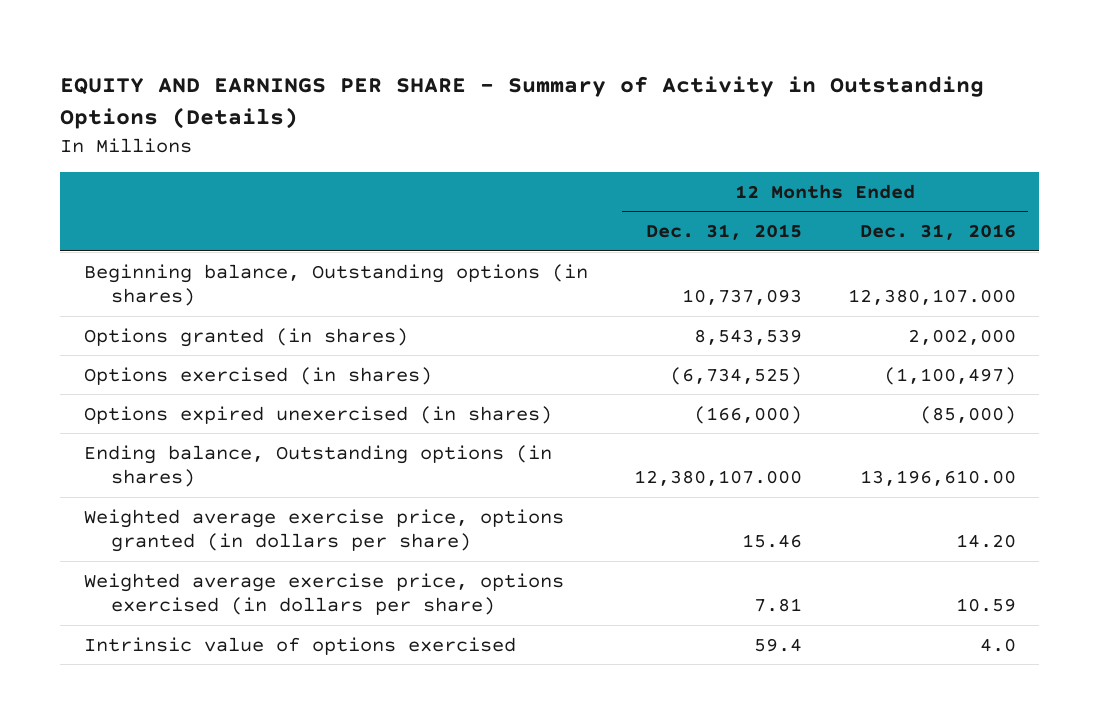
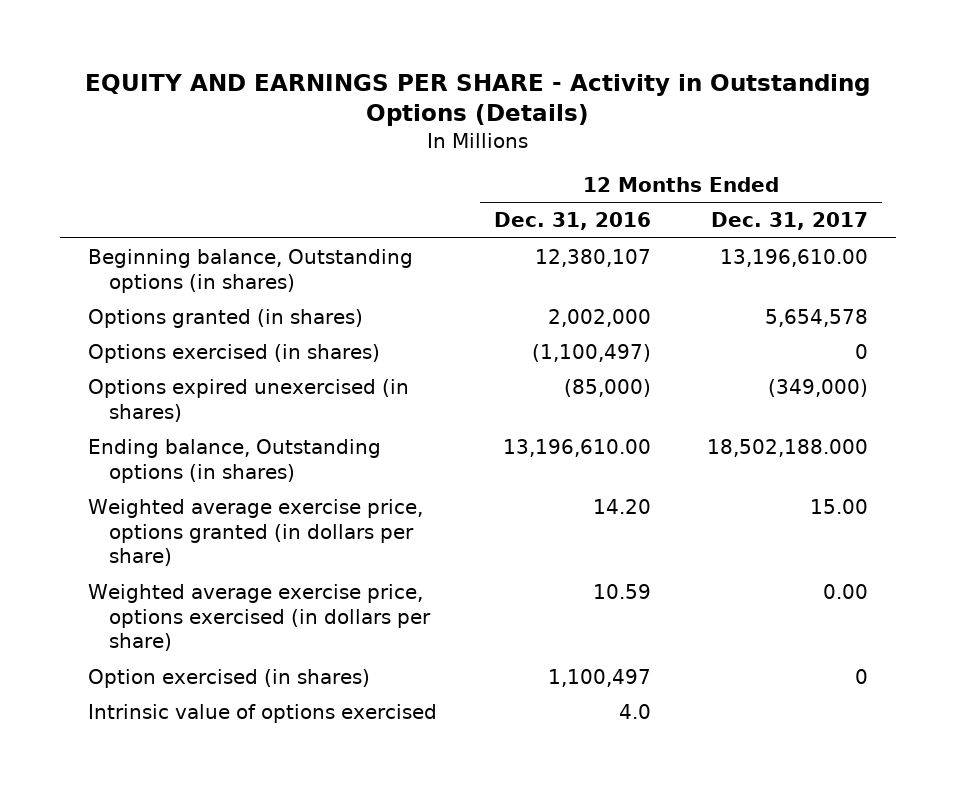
[60,76,985,130] EQUITY AND EARNINGS PER SHARE - Summary of Activity in Outstanding Options (Details) -> [85,73,871,127] EQUITY AND EARNINGS PER SHARE - Activity in Outstanding Options (Details)
[645,224,802,241] Dec. 31, 2015 -> none
none -> [711,212,869,231] Dec. 31, 2017
[847,289,1016,306] 12,380,107.000 -> [534,248,651,267] 12,380,107
none -> [88,668,371,688] Option exercised (in shares)

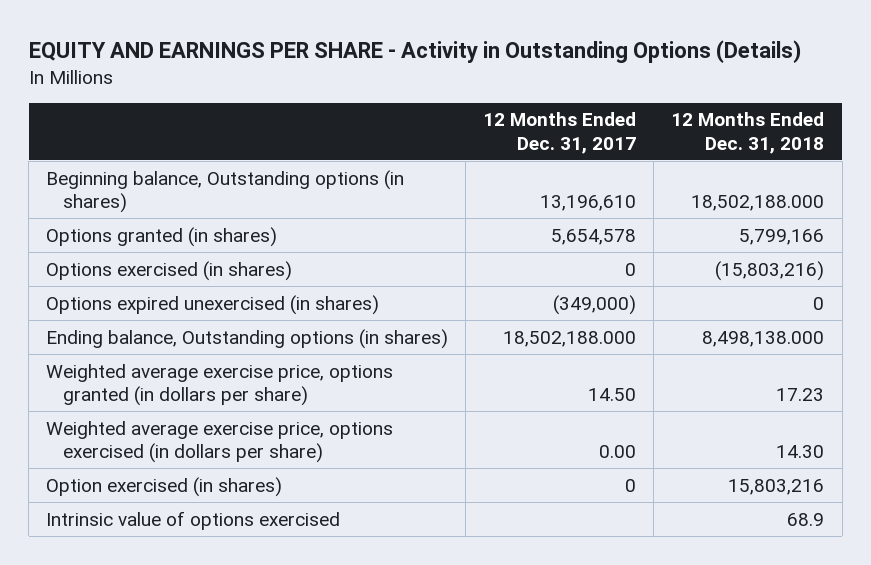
[493,212,651,231] Dec. 31, 2016 -> none
none -> [671,112,825,154] 12 Months Ended Dec. 31, 2018
[720,248,869,267] 13,196,610.00 -> [540,194,637,211] 13,196,610
[810,498,869,514] 15.00 -> [588,387,637,401] 14.50

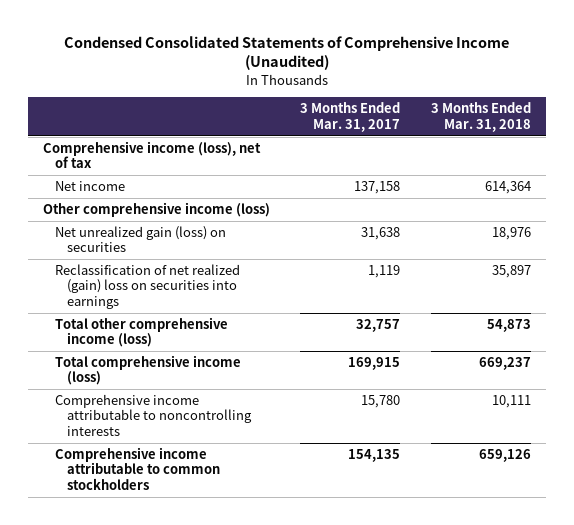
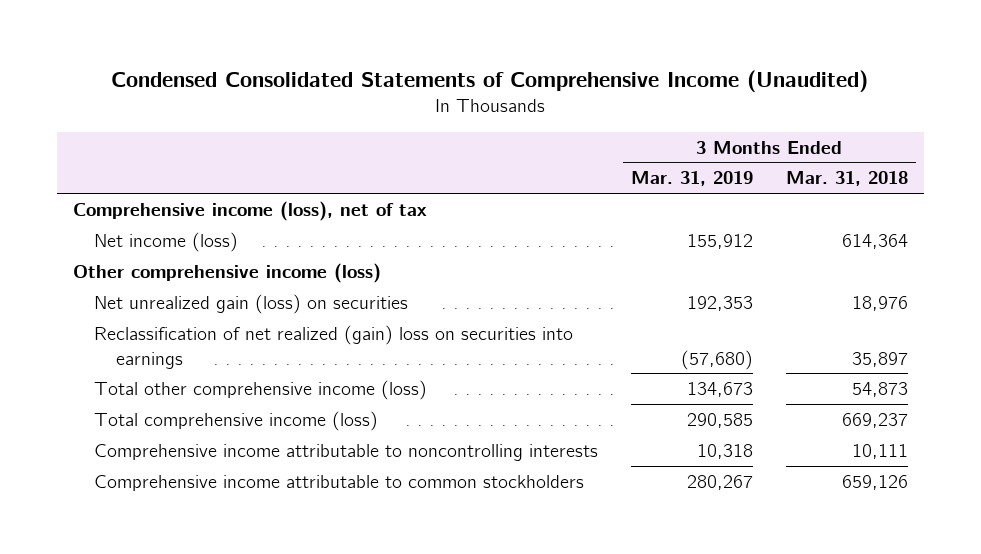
[300,102,401,132] 3 Months Ended Mar. 31, 2017 -> none
none -> [631,171,754,187] Mar. 31, 2019
[54,180,125,191] Net income -> [94,232,239,253] Net income (loss)

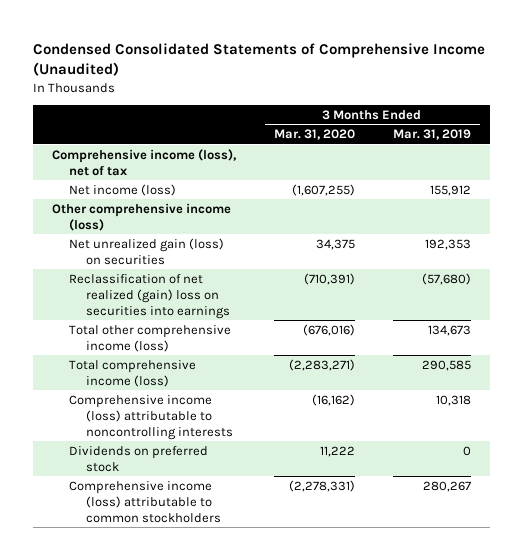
[785,171,908,187] Mar. 31, 2018 -> none
none -> [274,129,356,141] Mar. 31, 2020
[94,444,599,462] Comprehensive income attributable to noncontrolling interests -> [69,394,234,440] Comprehensive income (loss) attributable to noncontrolling interests
none -> [69,445,209,472] Dividends on preferred stock
[94,475,585,492] Comprehensive income attributable to common stockholders -> [69,480,222,523] Comprehensive income (loss) attributable to common stockholders

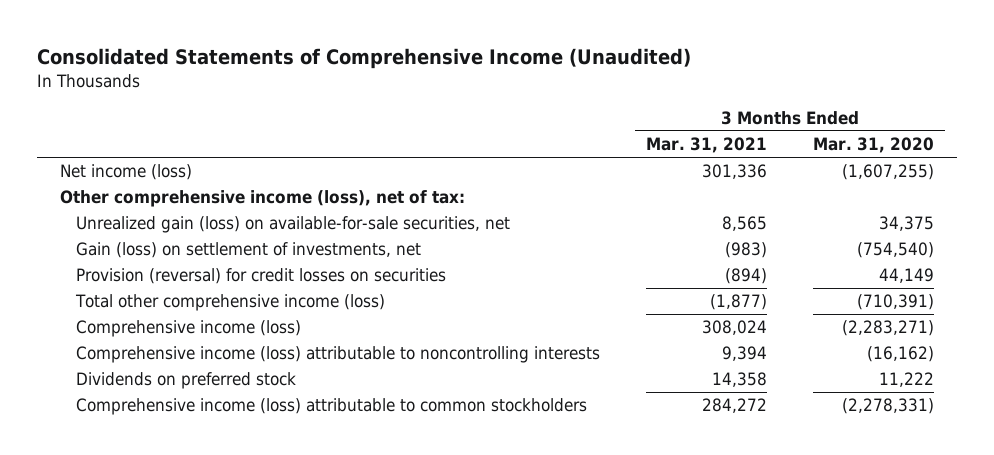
[33,42,486,77] Condensed Consolidated Statements of Comprehensive Income (Unaudited) -> [37,48,692,70] Consolidated Statements of Comprehensive Income (Unaudited)
[392,129,471,141] Mar. 31, 2019 -> none
none -> [646,137,768,154] Mar. 31, 2021
[52,148,237,176] Comprehensive income (loss), net of tax -> none
[52,202,232,231] Other comprehensive income (loss) -> [60,190,466,208] Other comprehensive income (loss), net of tax:
[69,237,225,265] Net unrealized gain (loss) on securities -> [76,216,511,234] Unrealized gain (loss) on available-for-sale securities, net
[69,273,231,319] Reclassification of net realized (gain) loss on securities into earnings -> [76,242,422,259] Gain (loss) on settlement of investments, net
[304,272,356,285] (710,391) -> [856,242,934,259] (754,540)
none -> [76,268,447,285] Provision (reversal) for credit losses on securities
[303,323,356,336] (676,016) -> [856,294,934,311] (710,391)
[69,359,197,387] Total comprehensive income (loss) -> [76,320,302,338] Comprehensive income (loss)

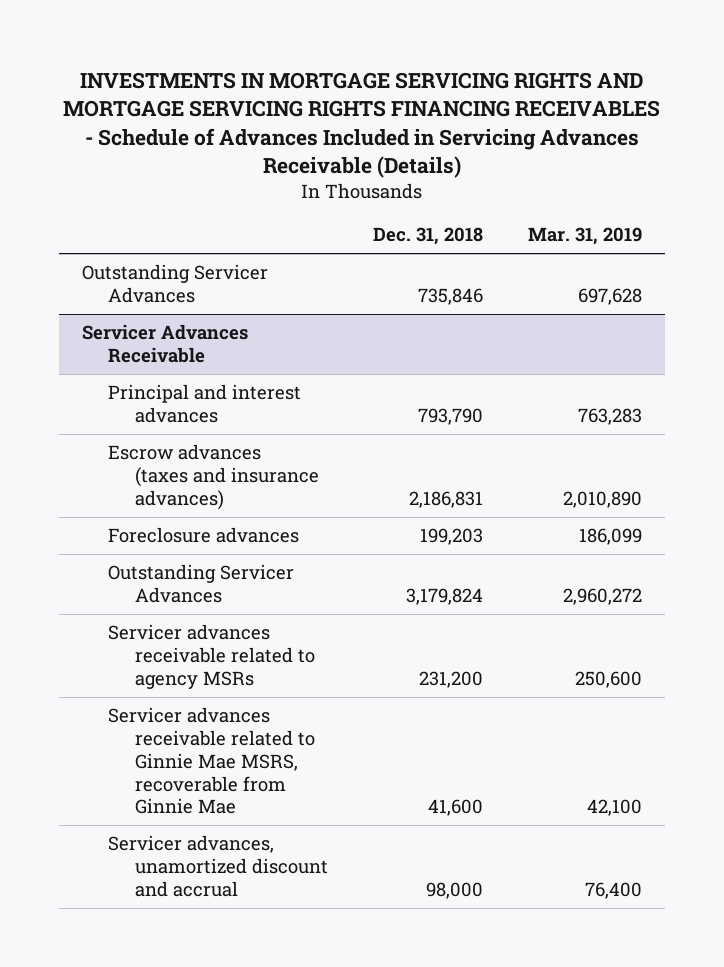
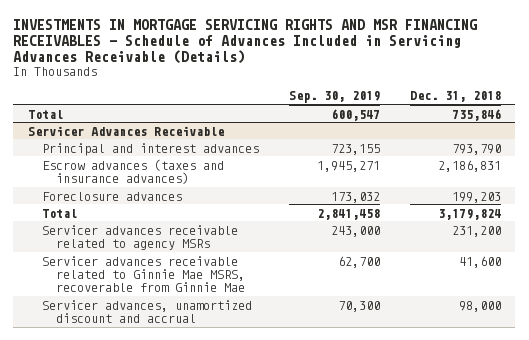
[63,71,661,179] INVESTMENTS IN MORTGAGE SERVICING RIGHTS AND MORTGAGE SERVICING RIGHTS FINANCING RECEIVABLES - Schedule of Advances Included in Servicing Advances Receivable (Details) -> [13,18,478,65] INVESTMENTS IN MORTGAGE SERVICING RIGHTS AND MSR FINANCING RECEIVABLES - Schedule of Advances Included in Servicing Advances Receivable (Details)
[528,227,643,246] Mar. 31, 2019 -> none
none -> [288,91,380,104] Sep. 30, 2019
[81,264,268,303] Outstanding Servicer Advances -> [28,109,64,119] Total
[108,564,295,603] Outstanding Servicer Advances -> [41,208,77,218] Total

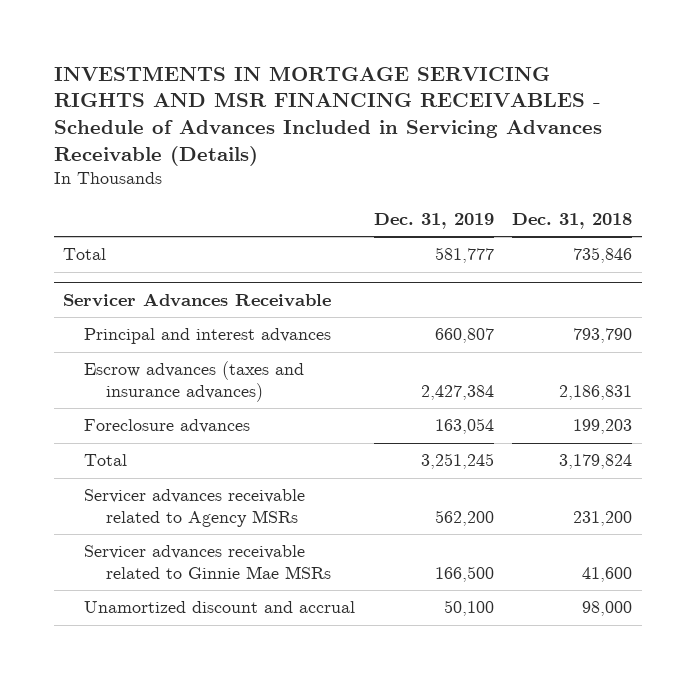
[288,91,380,104] Sep. 30, 2019 -> none
none -> [373,212,494,229] Dec. 31, 2019
[41,224,238,250] Servicer advances receivable related to agency MSRs -> [84,489,306,527] Servicer advances receivable related to Agency MSRs
[41,255,245,293] Servicer advances receivable related to Ginnie Mae MSRS, recoverable from Ginnie Mae -> [84,545,331,579] Servicer advances receivable related to Ginnie Mae MSRs
[41,299,252,323] Servicer advances, unamortized discount and accrual -> [84,601,356,614] Unamortized discount and accrual

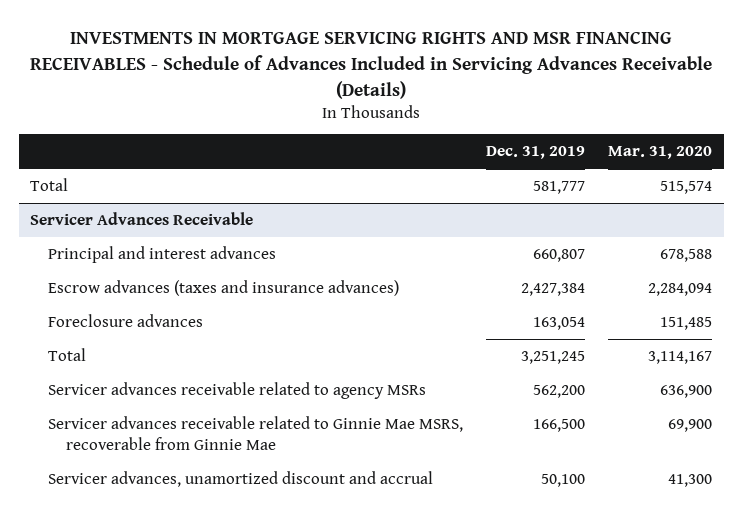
[512,212,633,229] Dec. 31, 2018 -> none
none -> [608,146,713,160] Mar. 31, 2020
[84,489,306,527] Servicer advances receivable related to Agency MSRs -> [48,382,427,400] Servicer advances receivable related to agency MSRs
[84,545,331,579] Servicer advances receivable related to Ginnie Mae MSRs -> [48,416,464,451] Servicer advances receivable related to Ginnie Mae MSRS, recoverable from Ginnie Mae
[84,601,356,614] Unamortized discount and accrual -> [48,471,434,488] Servicer advances, unamortized discount and accrual

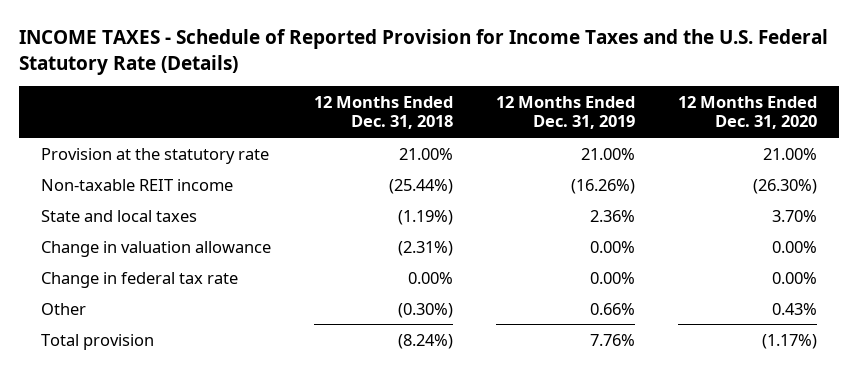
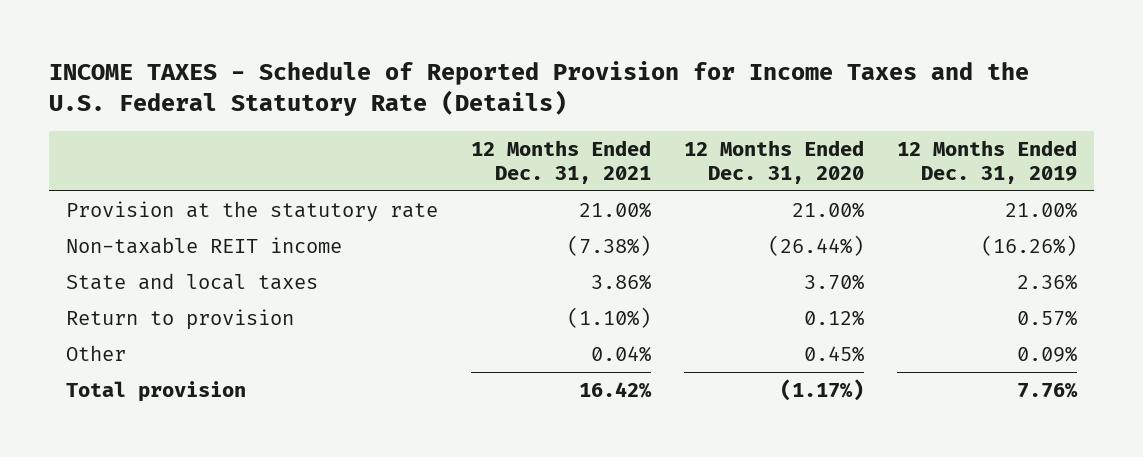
[313,95,453,130] 12 Months Ended Dec. 31, 2018 -> none
none -> [470,140,651,184] 12 Months Ended Dec. 31, 2021
[753,178,818,194] (26.30%) -> [767,235,864,257] (26.44%)
[40,240,271,257] Change in valuation allowance -> none
[40,271,238,288] Change in federal tax rate -> none
none -> [65,309,294,331] Return to provision
[590,302,636,315] 0.66% -> [1017,346,1078,363] 0.09%
[772,302,818,315] 0.43% -> [803,346,864,363] 0.45%

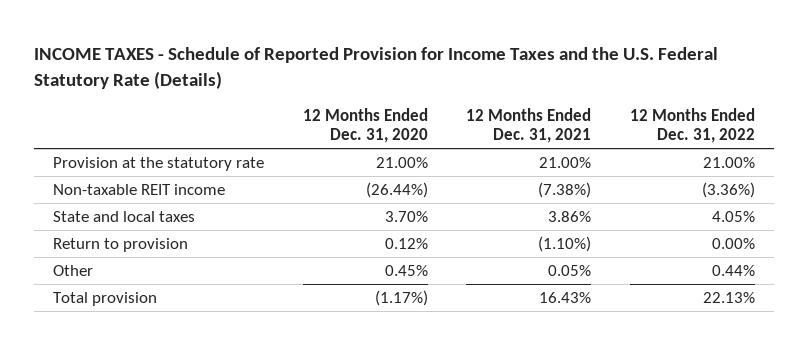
[897,140,1078,184] 12 Months Ended Dec. 31, 2019 -> none
none -> [629,108,755,144] 12 Months Ended Dec. 31, 2022
[590,346,651,363] 0.04% -> [548,264,592,276] 0.05%
[578,382,652,399] 16.42% -> [539,291,592,303] 16.43%

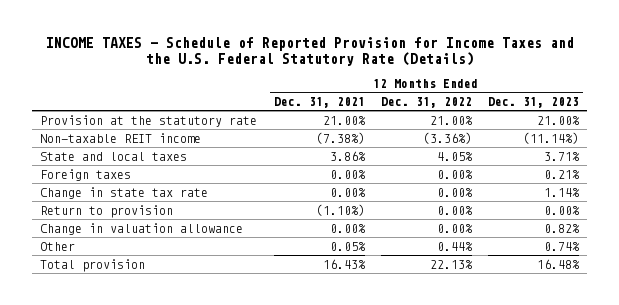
[302,108,428,144] 12 Months Ended Dec. 31, 2020 -> none
none -> [488,97,580,109] Dec. 31, 2023
none -> [40,168,132,181] Foreign taxes
none -> [40,186,209,199] Change in state tax rate
none -> [40,222,244,235] Change in valuation allowance

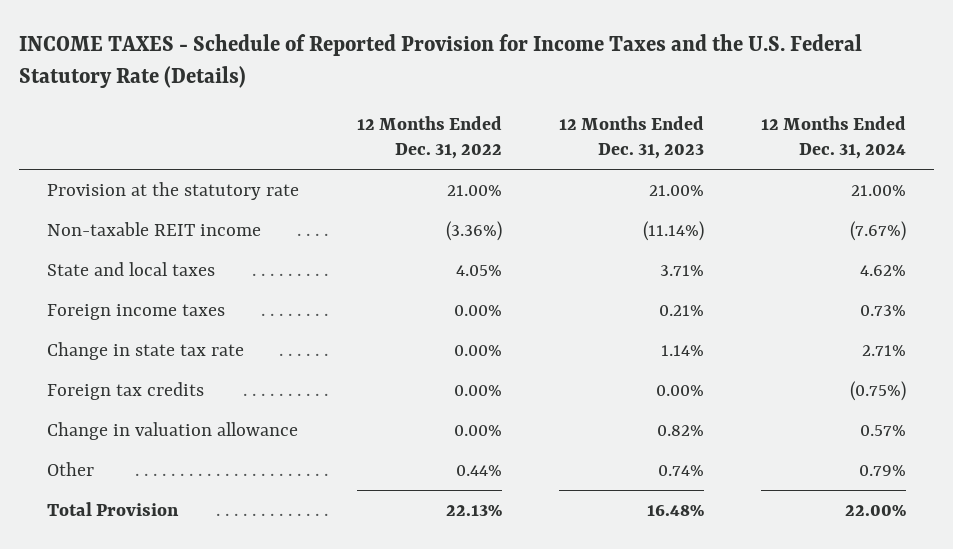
[273,97,365,109] Dec. 31, 2021 -> none
none -> [760,115,906,160] 12 Months Ended Dec. 31, 2024
[40,168,132,181] Foreign taxes -> [47,304,226,321] Foreign income taxes
[40,204,174,218] Return to provision -> none
none -> [47,382,205,401] Foreign tax credits
[40,258,146,272] Total provision -> [47,502,180,517] Total Provision

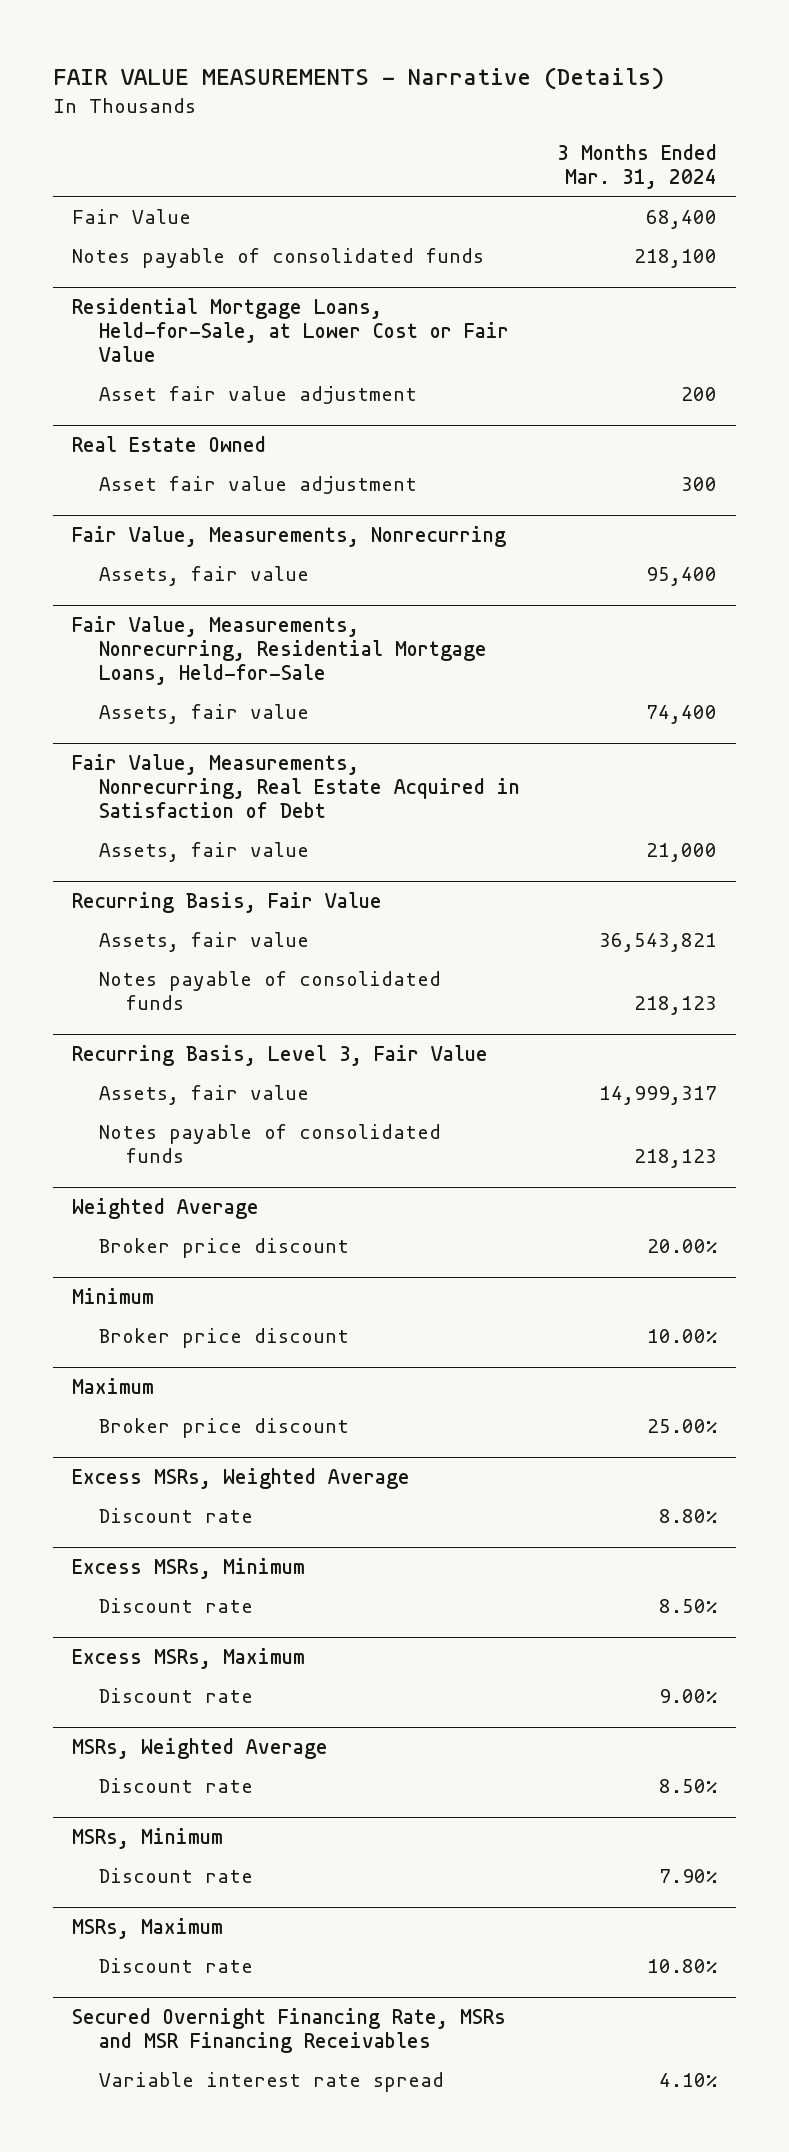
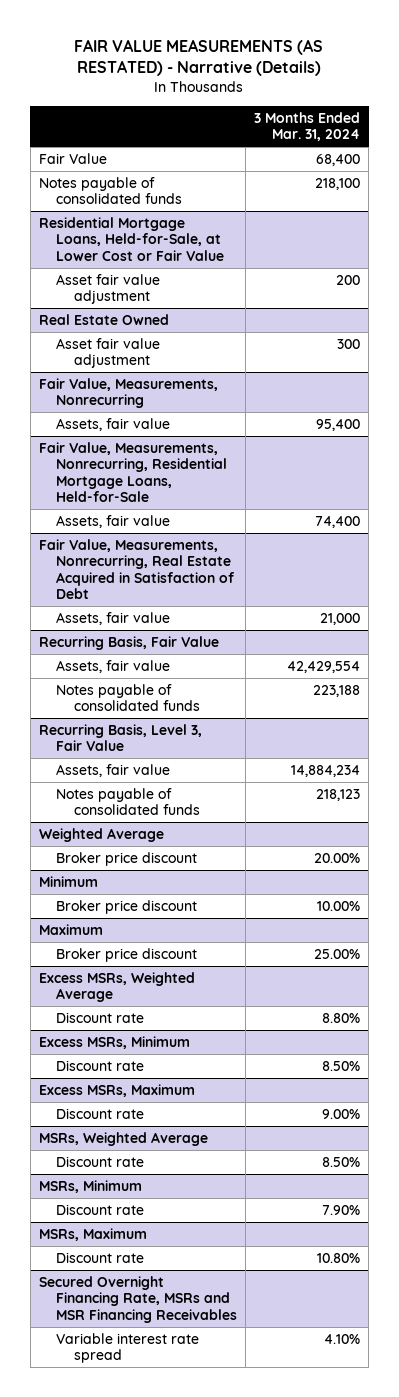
[52,66,664,90] FAIR VALUE MEASUREMENTS - Narrative (Details) -> [74,38,324,77] FAIR VALUE MEASUREMENTS (AS RESTATED) - Narrative (Details)
[599,932,718,952] 36,543,821 -> [287,660,361,673] 42,429,554
[634,995,718,1015] 218,123 -> [313,684,361,697] 223,188
[599,1085,718,1105] 14,999,317 -> [291,764,361,777] 14,884,234

